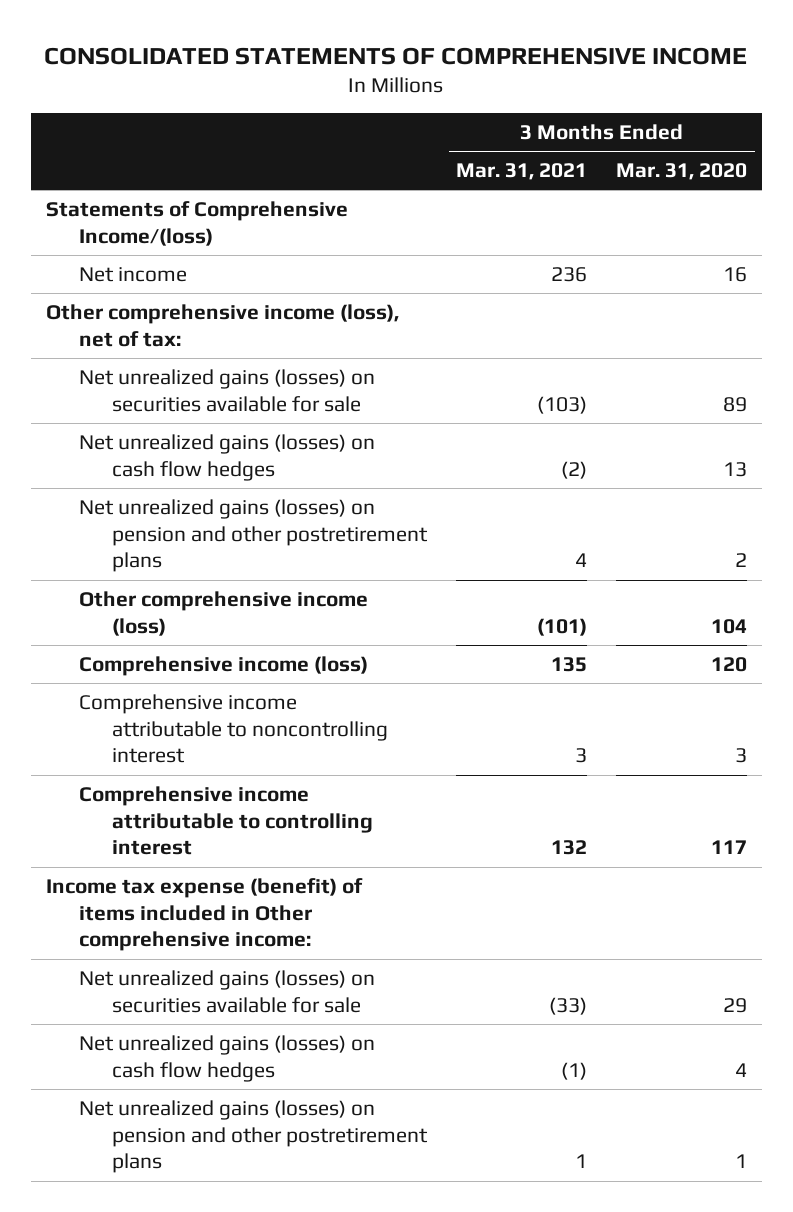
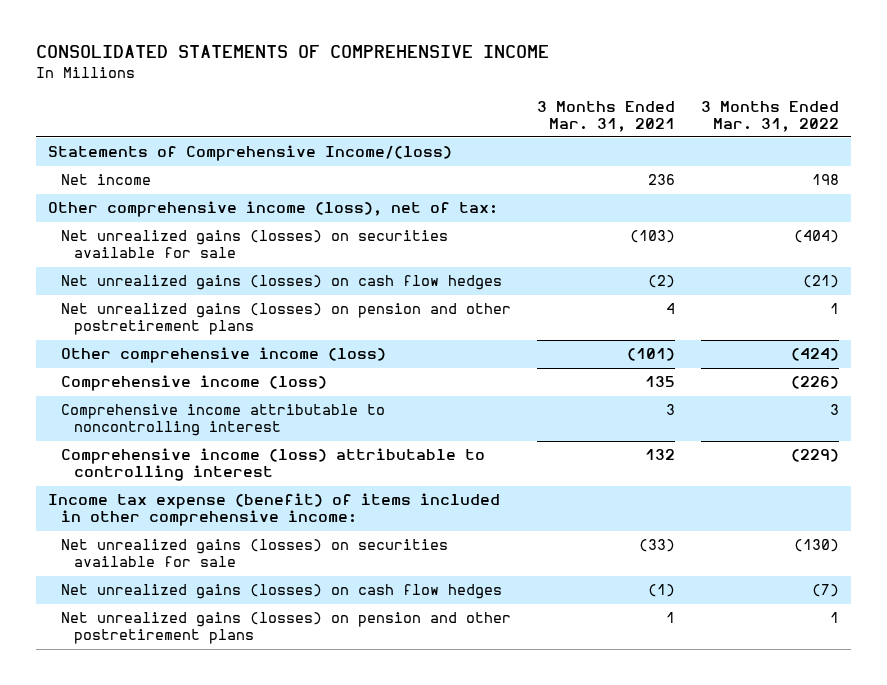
[616,163,748,181] Mar. 31, 2020 -> none
none -> [700,100,839,132] 3 Months Ended Mar. 31, 2022
[78,785,373,856] Comprehensive income attributable to controlling interest -> [61,448,486,482] Comprehensive income (loss) attributable to controlling interest
[45,877,363,952] Income tax expense (benefit) of items included in Other comprehensive income: -> [48,493,501,527] Income tax expense (benefit) of items included in other comprehensive income:

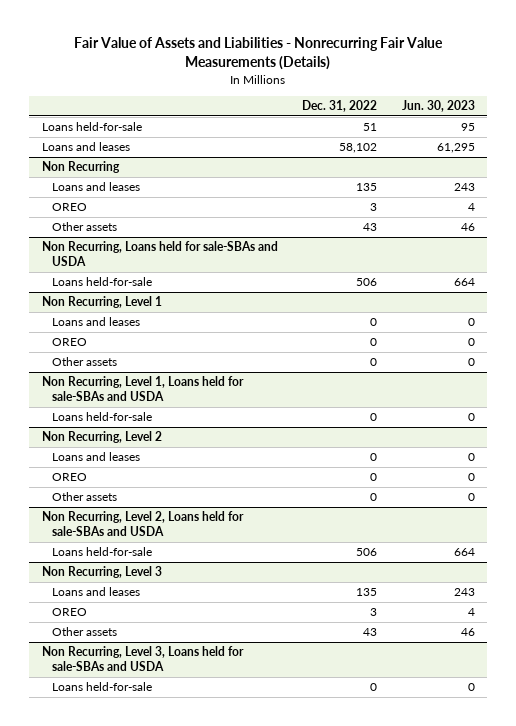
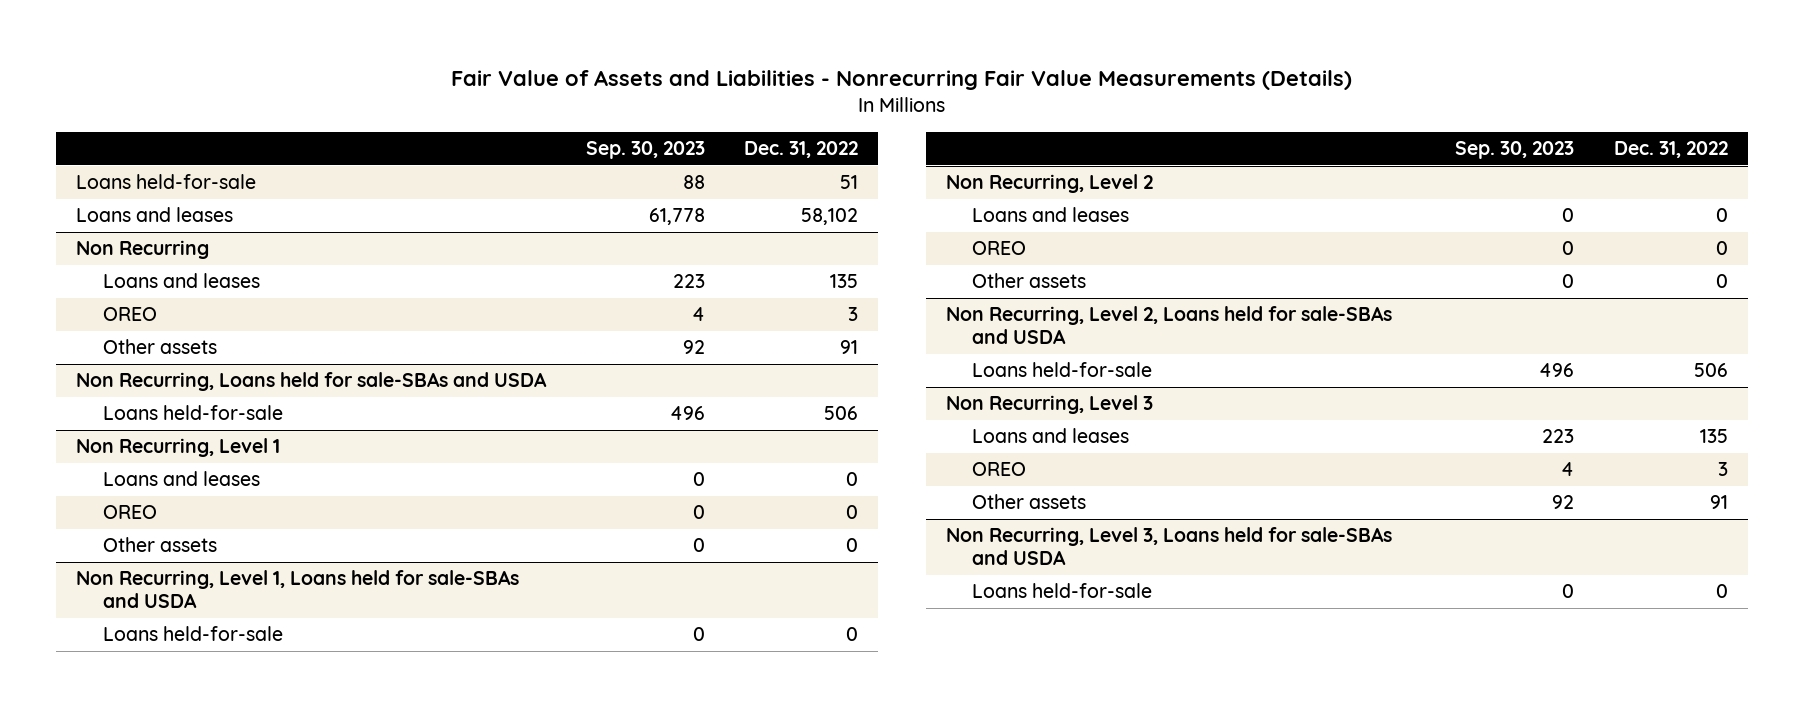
[401,100,475,113] Jun. 30, 2023 -> none
none -> [585,141,705,160] Sep. 30, 2023
[363,223,378,232] 43 -> [840,340,859,355] 91
[363,628,378,637] 43 -> [1709,495,1728,510] 91

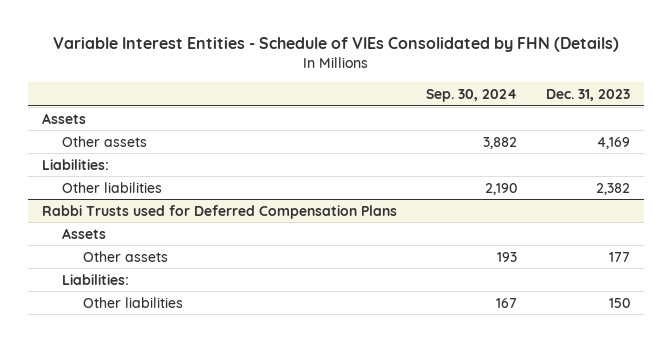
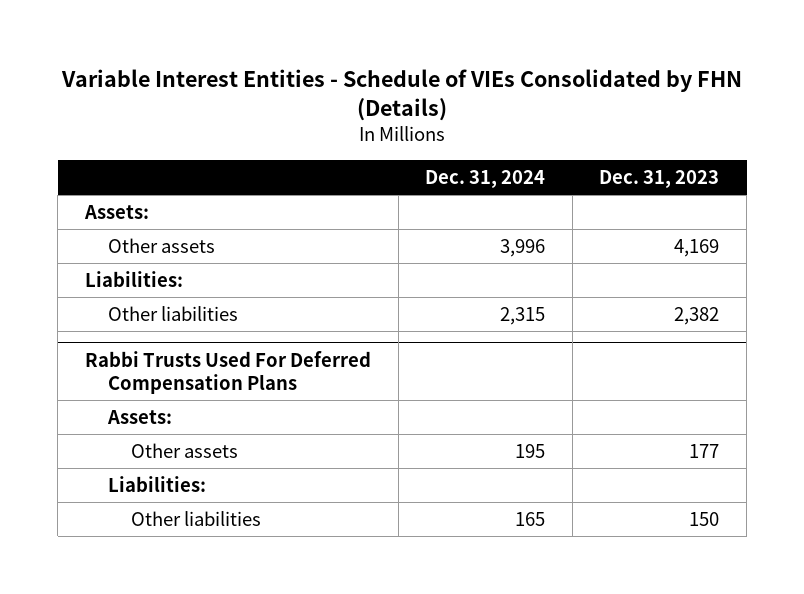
[425,88,517,102] Sep. 30, 2024 -> none
none -> [425,169,546,188] Dec. 31, 2024
[42,112,87,124] Assets -> [83,205,149,220] Assets:
[42,204,398,219] Rabbi Trusts used for Deferred Compensation Plans -> [84,350,371,394] Rabbi Trusts Used For Deferred Compensation Plans
[62,227,107,239] Assets -> [106,410,172,425] Assets:

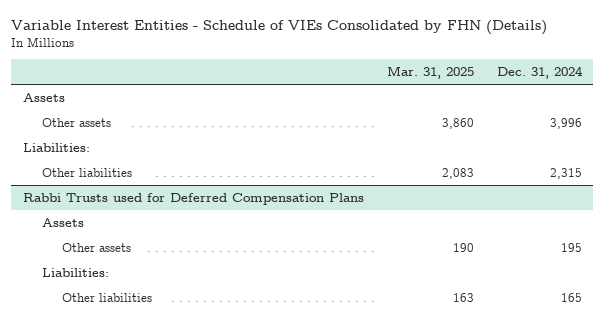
[599,169,720,188] Dec. 31, 2023 -> none
none -> [386,66,474,80] Mar. 31, 2025
[83,205,149,220] Assets: -> [22,92,65,102] Assets
[84,350,371,394] Rabbi Trusts Used For Deferred Compensation Plans -> [22,192,364,205] Rabbi Trusts used for Deferred Compensation Plans
[106,410,172,425] Assets: -> [42,217,85,227] Assets

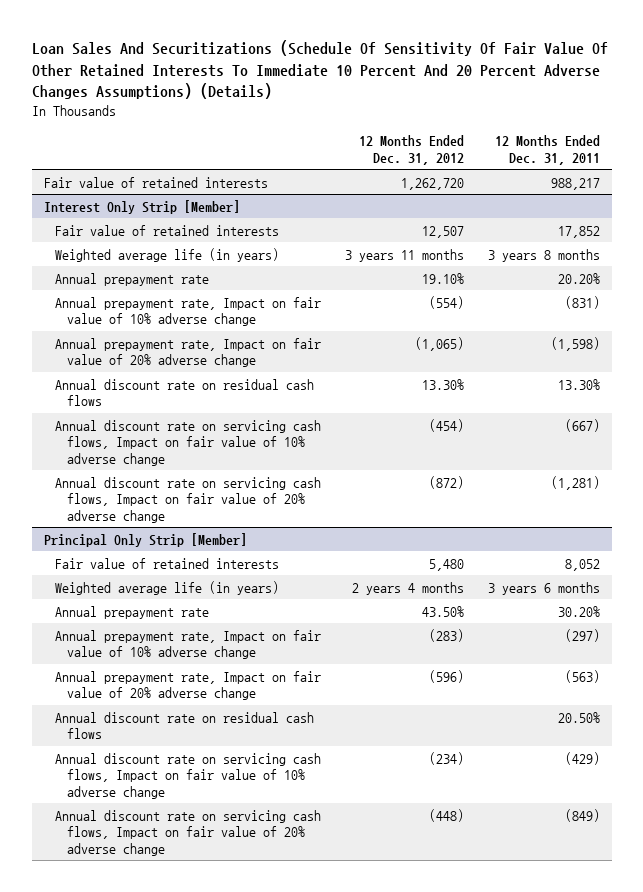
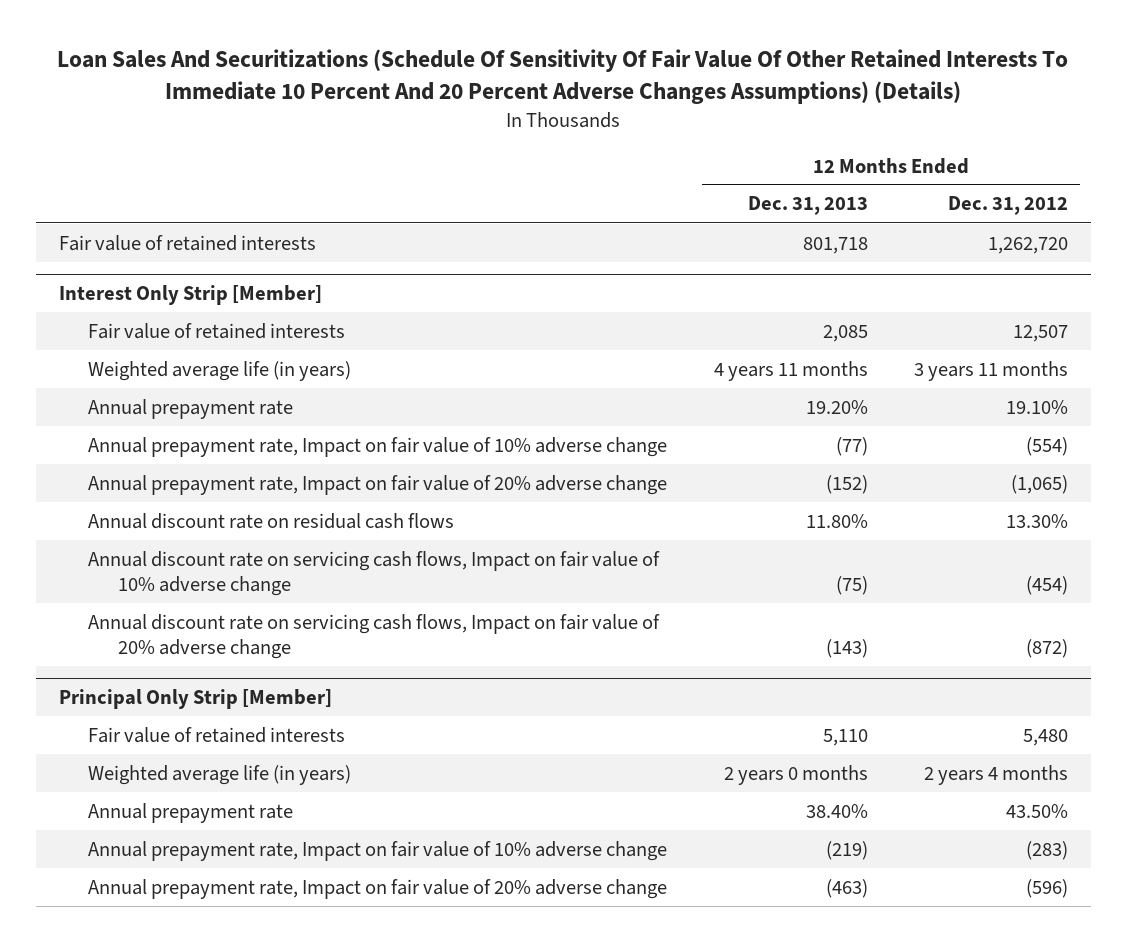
[494,135,600,165] 12 Months Ended Dec. 31, 2011 -> none
none -> [747,196,868,216] Dec. 31, 2013
[55,711,315,740] Annual discount rate on residual cash flows -> none
[55,752,322,799] Annual discount rate on servicing cash flows, Impact on fair value of 10% adverse change -> none
[55,809,322,856] Annual discount rate on servicing cash flows, Impact on fair value of 20% adverse change -> none

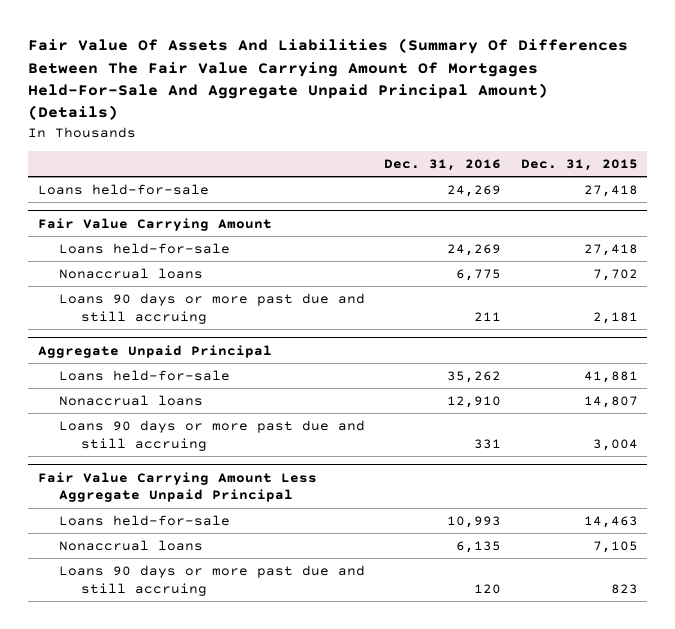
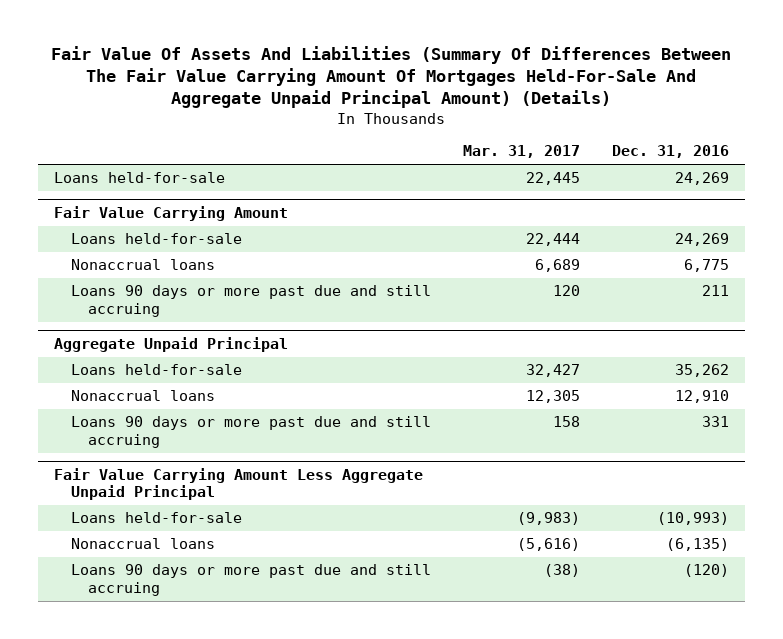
[520,158,638,171] Dec. 31, 2015 -> none
none -> [462,145,580,159] Mar. 31, 2017
[447,515,502,528] 10,993 -> [656,512,729,526] (10,993)
[456,540,502,553] 6,135 -> [665,538,729,552] (6,135)
[474,583,502,594] 120 -> [683,564,729,578] (120)

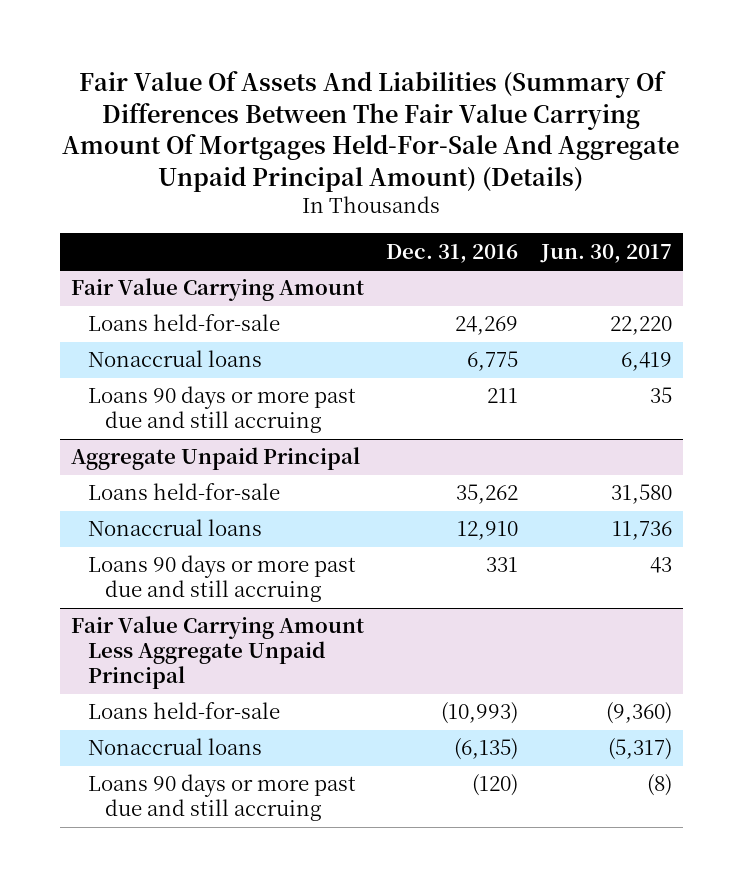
[462,145,580,159] Mar. 31, 2017 -> none
none -> [539,243,672,263] Jun. 30, 2017
[53,172,225,184] Loans held-for-sale -> none

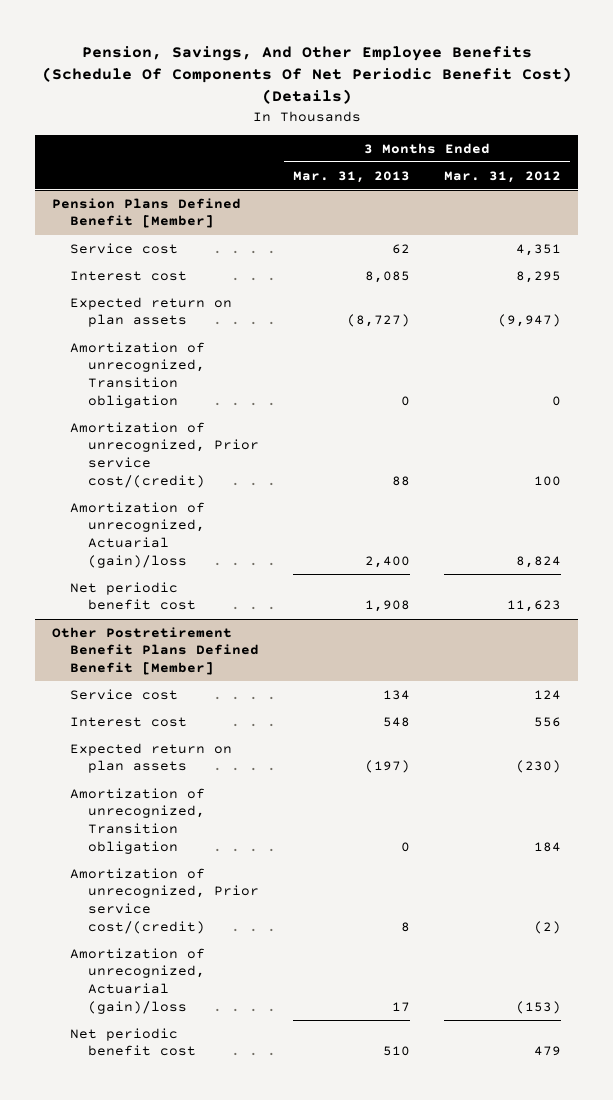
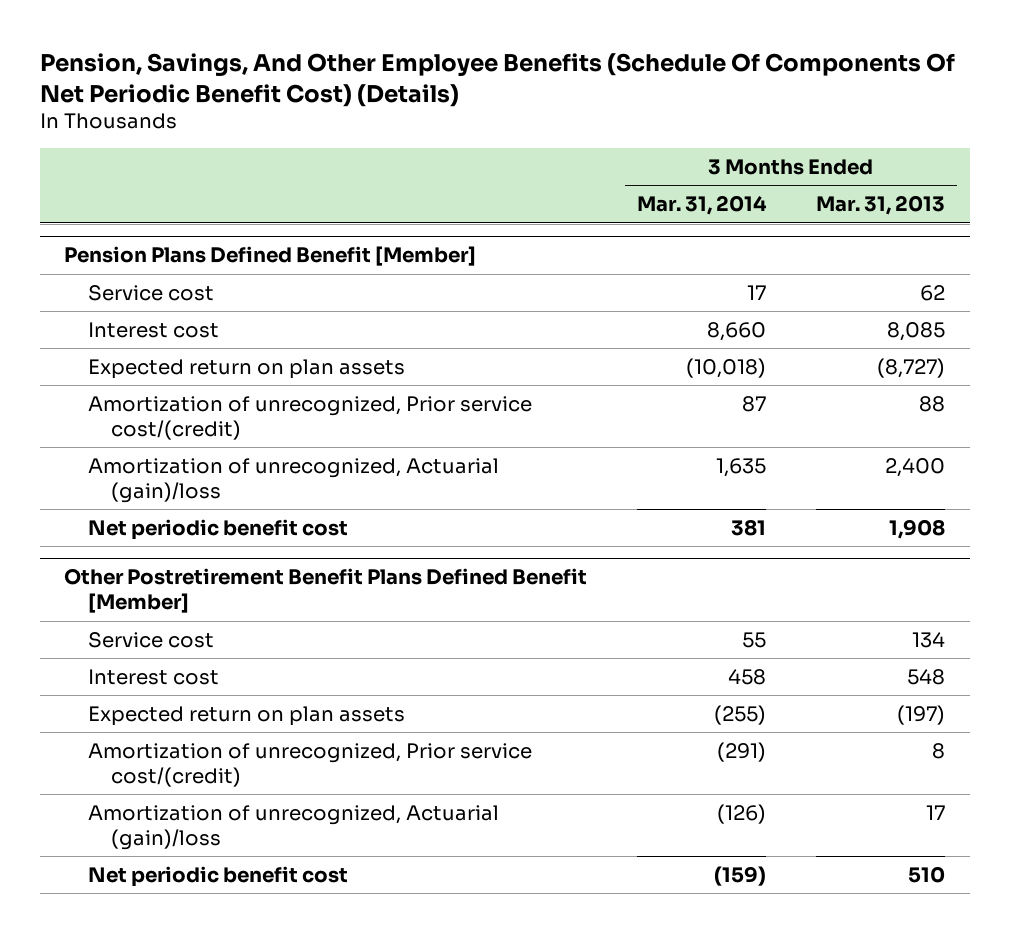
[444,170,562,183] Mar. 31, 2012 -> none
none -> [637,195,768,216] Mar. 31, 2014
[69,341,205,408] Amortization of unrecognized, Transition obligation -> none
[69,787,205,854] Amortization of unrecognized, Transition obligation -> none

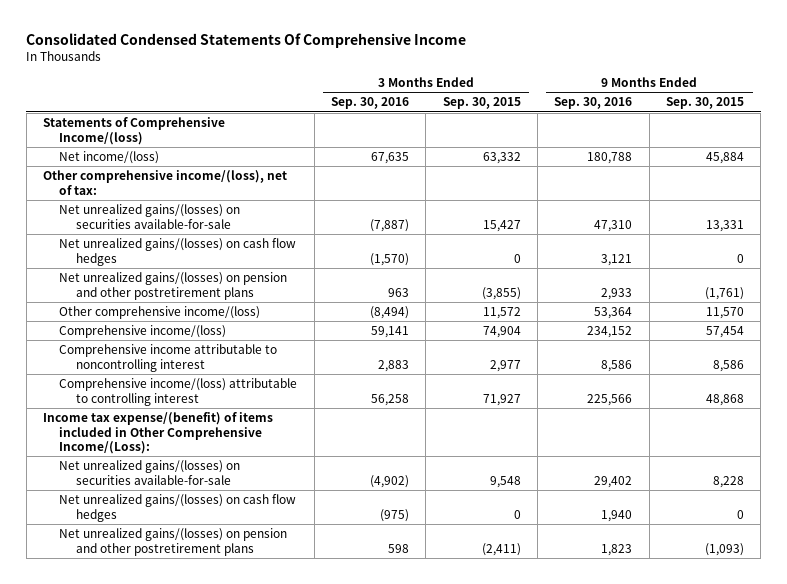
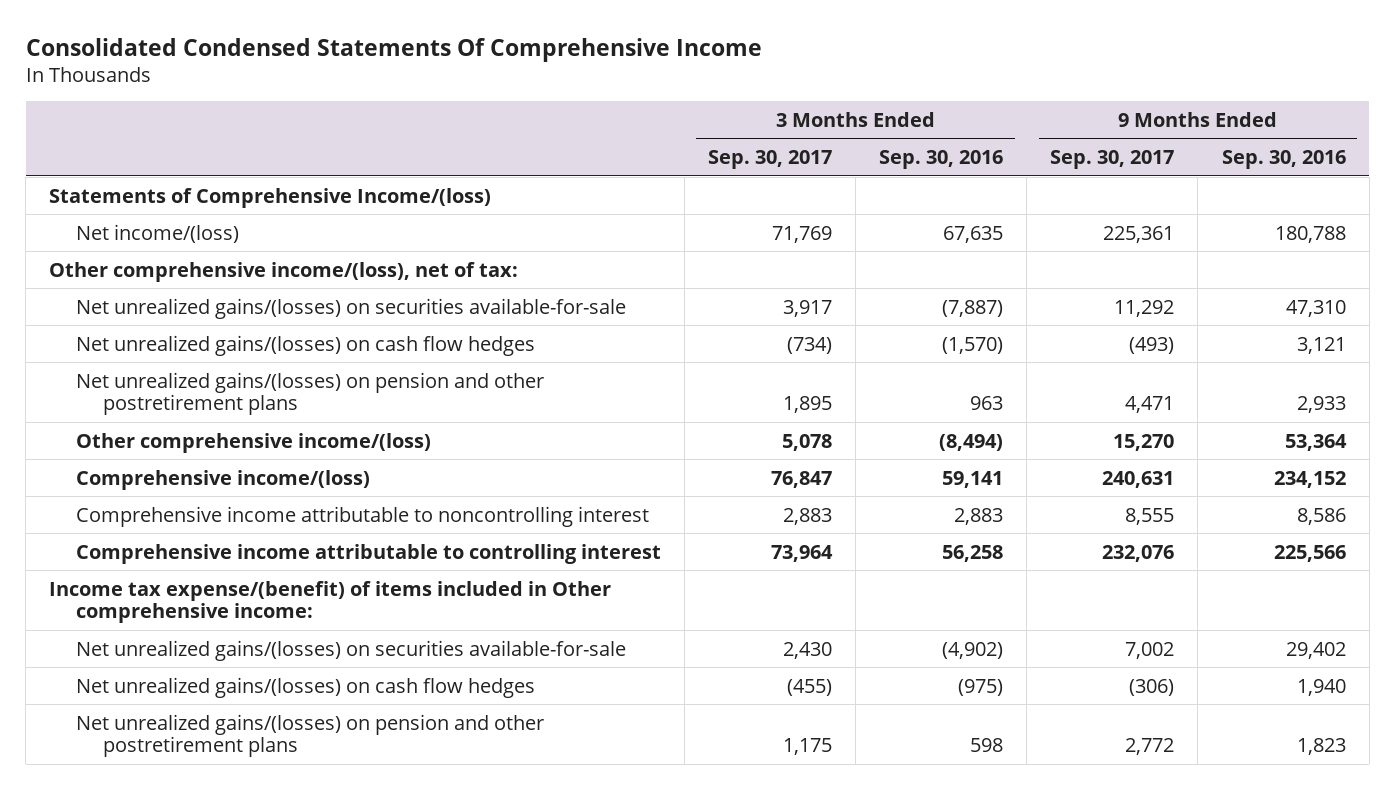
[442,97,521,110] Sep. 30, 2015 -> none
[666,97,745,110] Sep. 30, 2015 -> none
none -> [708,149,833,169] Sep. 30, 2017
none -> [1050,149,1175,169] Sep. 30, 2017
[59,378,298,406] Comprehensive income/(loss) attributable to controlling interest -> [75,543,661,564] Comprehensive income attributable to controlling interest
[42,412,273,455] Income tax expense/(benefit) of items included in Other Comprehensive Income/(Loss): -> [49,580,612,624] Income tax expense/(benefit) of items included in Other comprehensive income:

